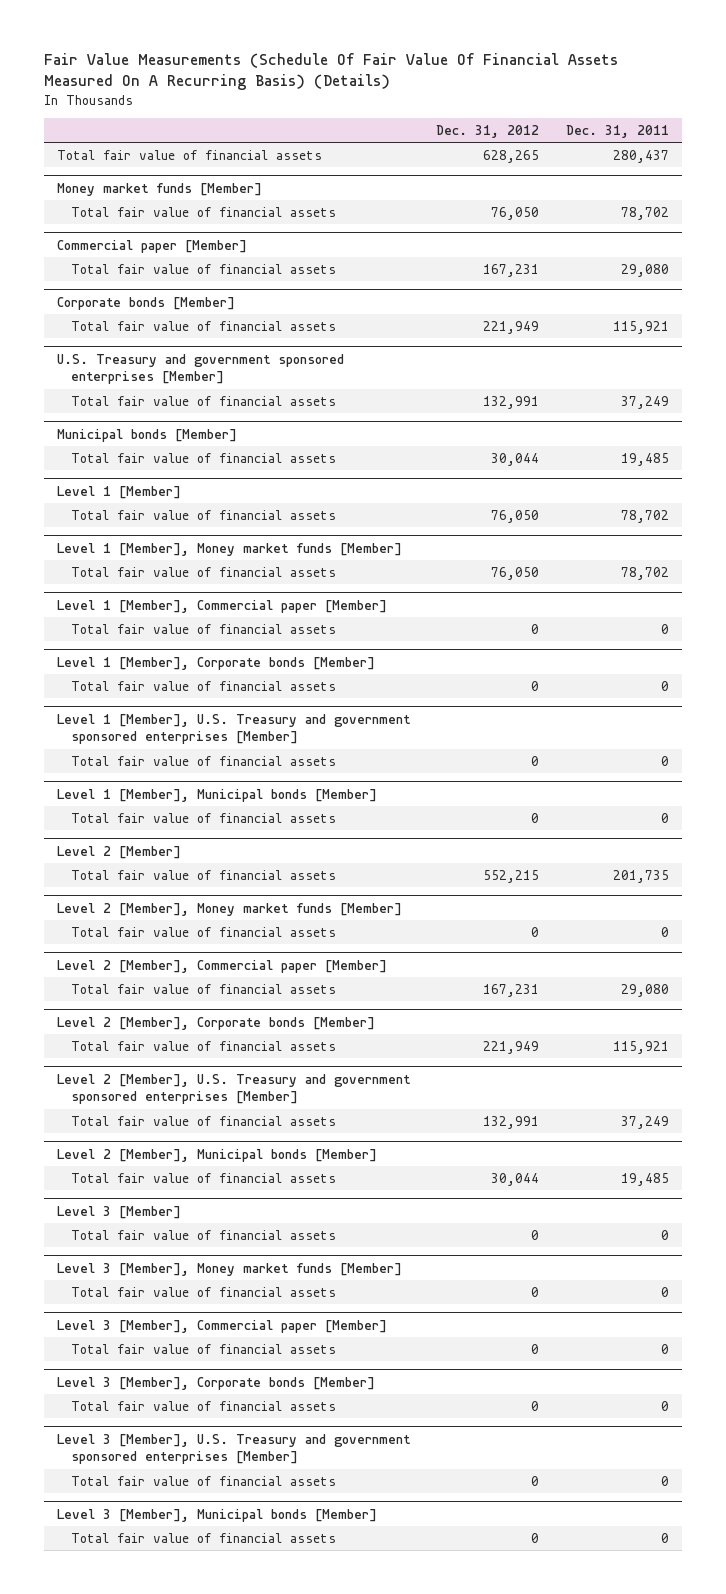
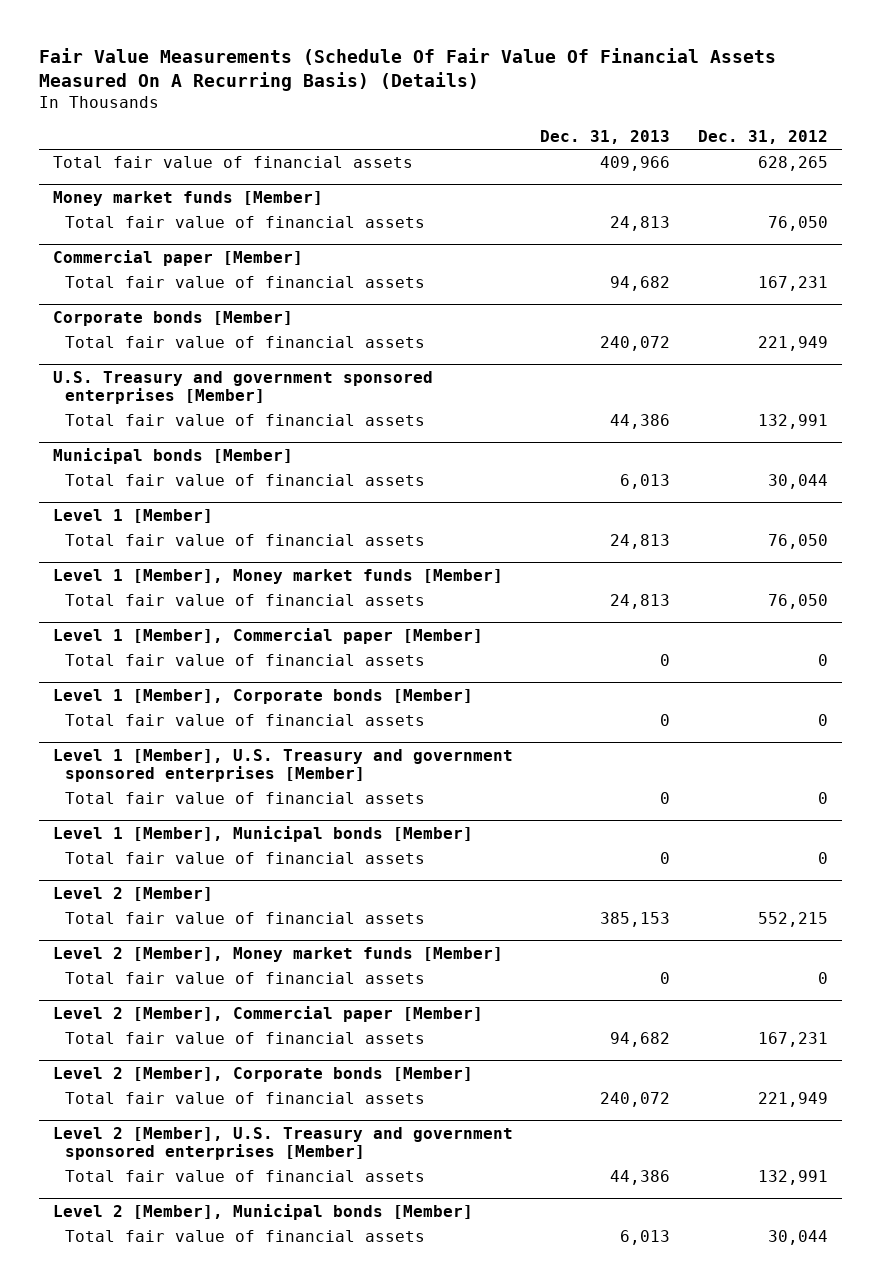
[565,125,669,139] Dec. 31, 2011 -> none
none -> [540,130,671,145] Dec. 31, 2013
[57,1205,182,1219] Level 3 [Member] -> none
[70,1229,336,1240] Total fair value of financial assets -> none
[57,1262,403,1276] Level 3 [Member], Money market funds [Member] -> none
[70,1286,336,1297] Total fair value of financial assets -> none
[57,1319,388,1333] Level 3 [Member], Commercial paper [Member] -> none
[70,1343,336,1354] Total fair value of financial assets -> none
[57,1376,376,1390] Level 3 [Member], Corporate bonds [Member] -> none
[70,1400,336,1411] Total fair value of financial assets -> none
[57,1433,412,1465] Level 3 [Member], U.S. Treasury and government sponsored enterprises [Member] -> none
[70,1475,336,1486] Total fair value of financial assets -> none
[57,1508,378,1522] Level 3 [Member], Municipal bonds [Member] -> none
[70,1532,336,1543] Total fair value of financial assets -> none

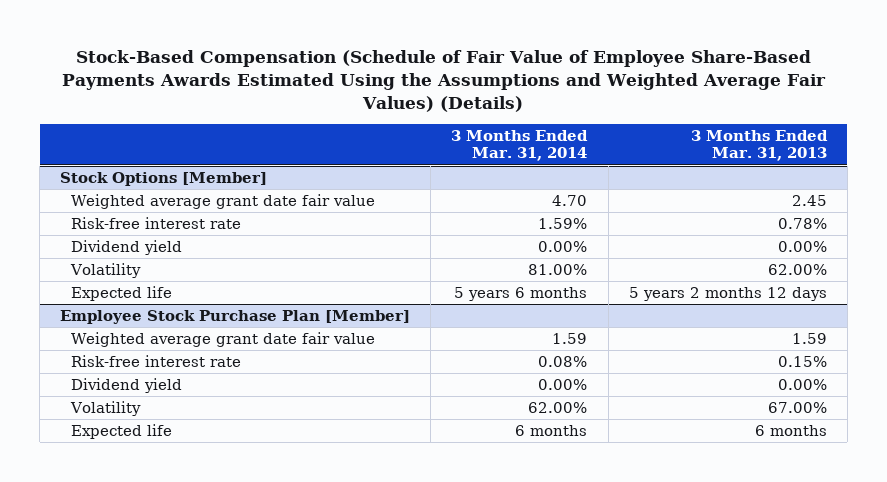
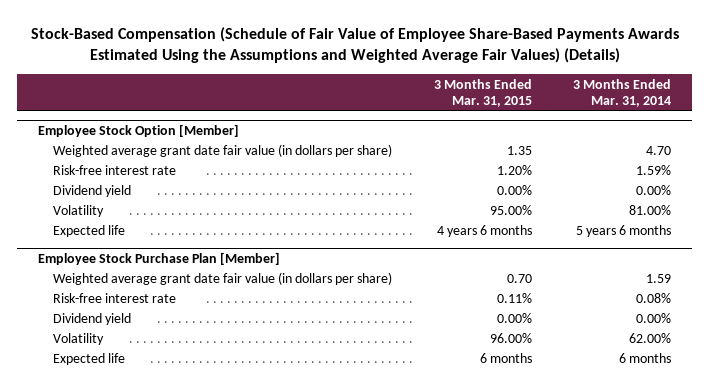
[690,129,828,162] 3 Months Ended Mar. 31, 2013 -> none
none -> [433,78,532,107] 3 Months Ended Mar. 31, 2015
[60,172,268,187] Stock Options [Member] -> [38,123,240,137] Employee Stock Option [Member]
[71,194,376,210] Weighted average grant date fair value -> [53,143,393,157] Weighted average grant date fair value (in dollars per share)
[71,332,376,348] Weighted average grant date fair value -> [53,271,393,285] Weighted average grant date fair value (in dollars per share)

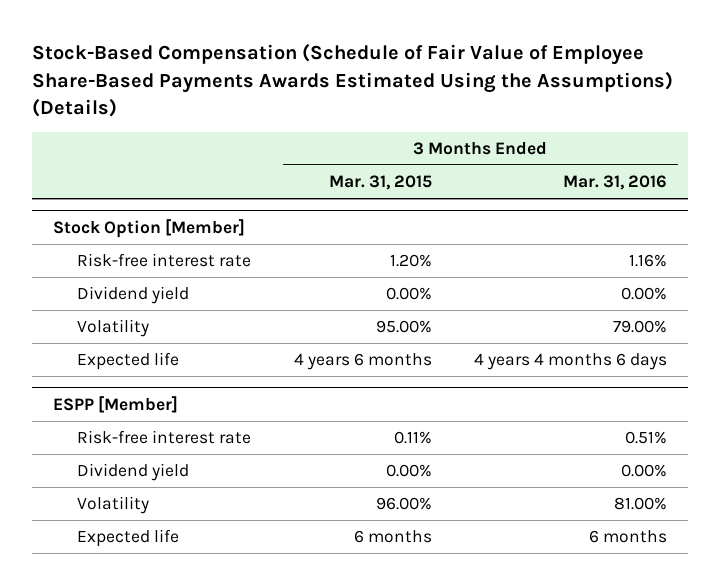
[30,26,679,64] Stock-Based Compensation (Schedule of Fair Value of Employee Share-Based Payments Awards Estimated Using the Assumptions and Weighted Average Fair Values) (Details) -> [32,43,674,117] Stock-Based Compensation (Schedule of Fair Value of Employee Share-Based Payments Awards Estimated Using the Assumptions) (Details)
[573,78,672,107] 3 Months Ended Mar. 31, 2014 -> none
none -> [563,175,668,191] Mar. 31, 2016
[53,143,393,157] Weighted average grant date fair value (in dollars per share) -> none
[38,123,240,137] Employee Stock Option [Member] -> [53,218,246,238] Stock Option [Member]
[53,271,393,285] Weighted average grant date fair value (in dollars per share) -> none
[38,251,281,265] Employee Stock Purchase Plan [Member] -> [53,395,179,413] ESPP [Member]

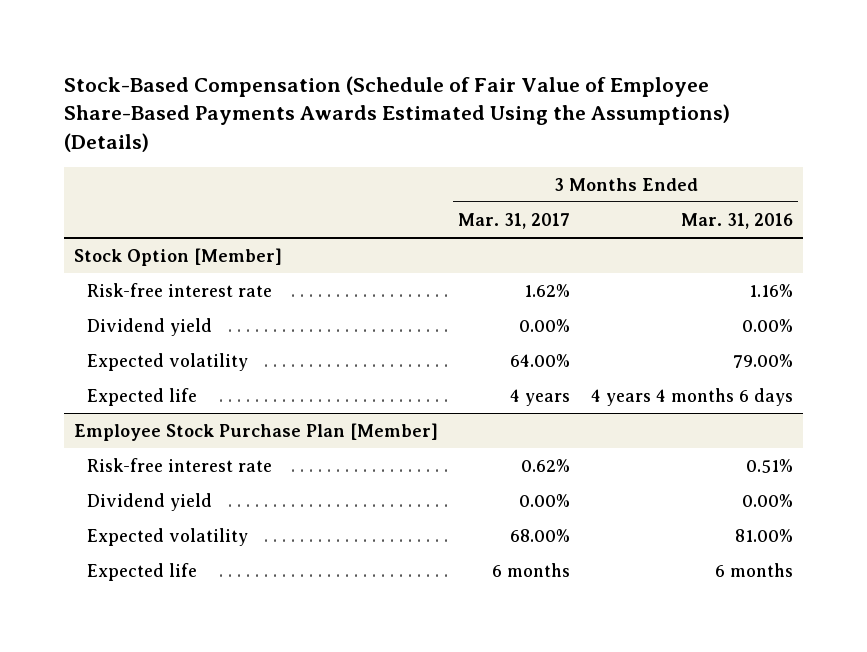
[328,175,432,191] Mar. 31, 2015 -> none
none -> [458,212,571,229] Mar. 31, 2017
[77,319,150,338] Volatility -> [87,352,249,371] Expected volatility
[53,395,179,413] ESPP [Member] -> [74,422,439,441] Employee Stock Purchase Plan [Member]
[77,496,150,515] Volatility -> [87,527,249,546] Expected volatility

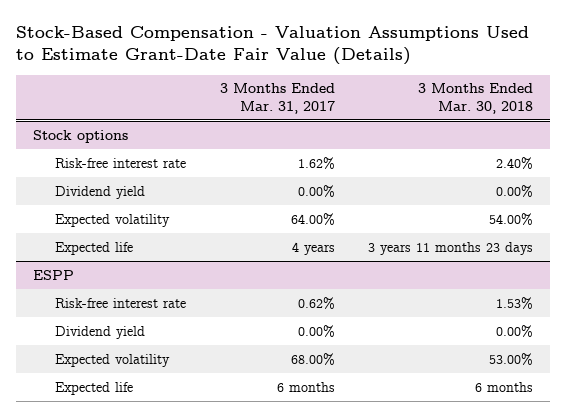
[63,76,730,152] Stock-Based Compensation (Schedule of Fair Value of Employee Share-Based Payments Awards Estimated Using the Assumptions) (Details) -> [16,26,530,66] Stock-Based Compensation - Valuation Assumptions Used to Estimate Grant-Date Fair Value (Details)
[680,212,793,229] Mar. 31, 2016 -> none
none -> [418,83,534,114] 3 Months Ended Mar. 30, 2018
[74,247,283,266] Stock Option [Member] -> [33,129,129,143] Stock options
[74,422,439,441] Employee Stock Purchase Plan [Member] -> [33,269,75,280] ESPP

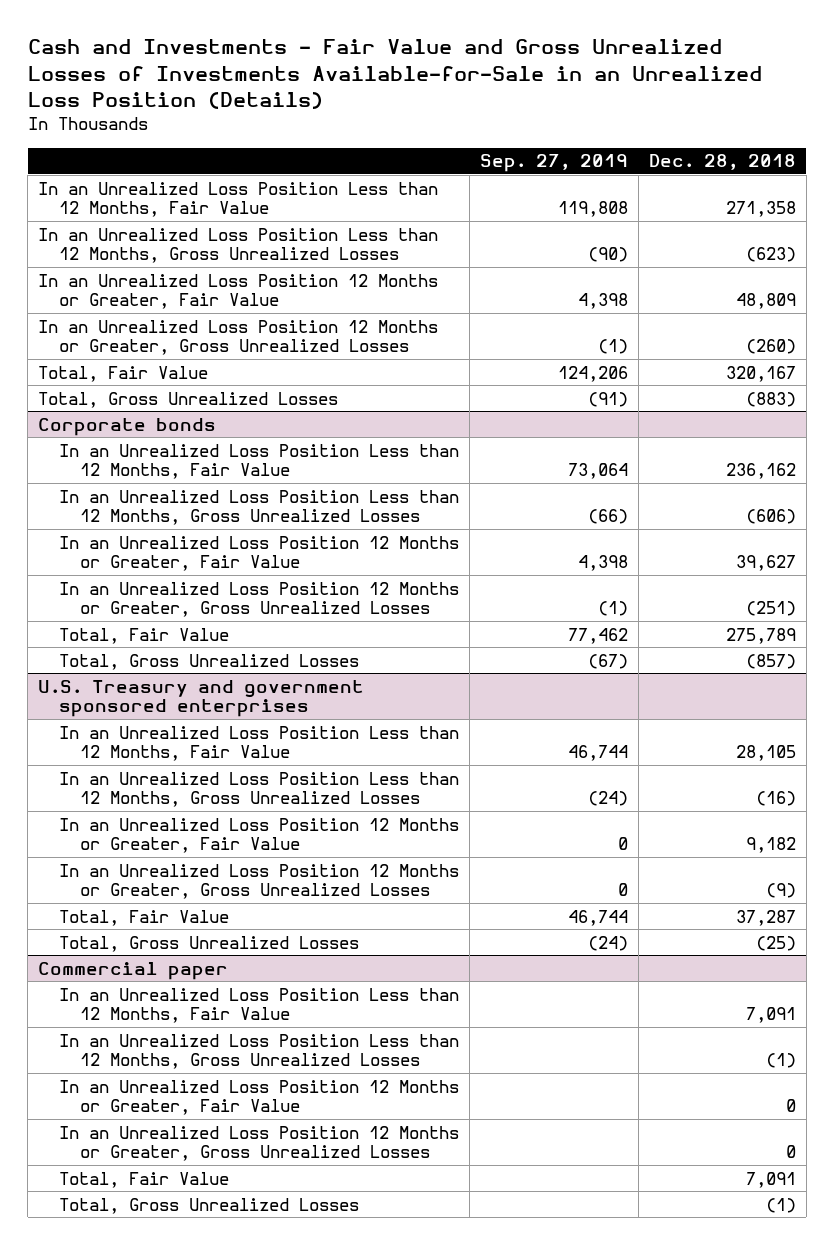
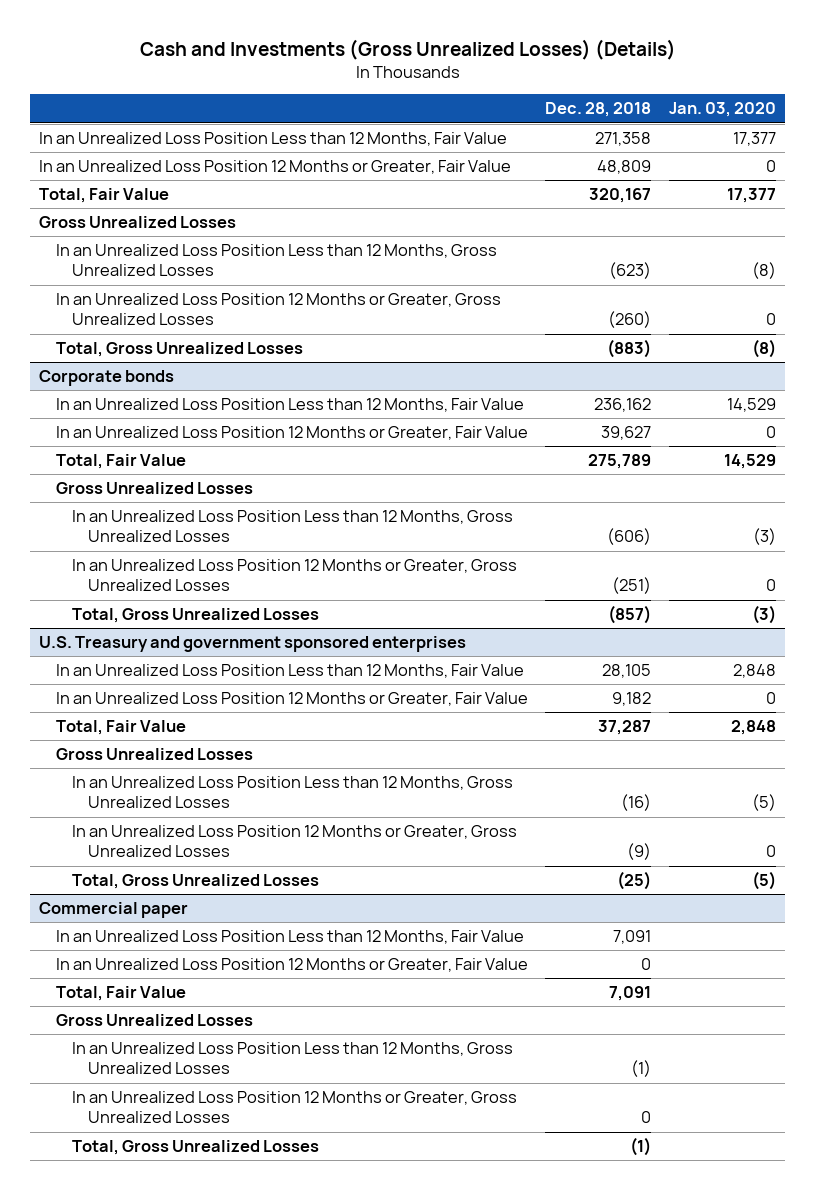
[27,39,762,110] Cash and Investments - Fair Value and Gross Unrealized Losses of Investments Available-for-Sale in an Unrealized Loss Position (Details) -> [139,38,676,60] Cash and Investments (Gross Unrealized Losses) (Details)
[479,154,628,173] Sep. 27, 2019 -> none
none -> [669,102,777,118] Jan. 03, 2020
none -> [39,216,237,229] Gross Unrealized Losses
[38,227,439,264] In an Unrealized Loss Position Less than 12 Months, Gross Unrealized Losses -> [55,244,497,277] In an Unrealized Loss Position Less than 12 Months, Gross Unrealized Losses
[38,319,439,356] In an Unrealized Loss Position 12 Months or Greater, Gross Unrealized Losses -> [55,293,501,326] In an Unrealized Loss Position 12 Months or Greater, Gross Unrealized Losses
none -> [55,482,253,495] Gross Unrealized Losses
[59,489,460,526] In an Unrealized Loss Position Less than 12 Months, Gross Unrealized Losses -> [72,510,514,543] In an Unrealized Loss Position Less than 12 Months, Gross Unrealized Losses
[59,581,460,618] In an Unrealized Loss Position 12 Months or Greater, Gross Unrealized Losses -> [72,559,518,592] In an Unrealized Loss Position 12 Months or Greater, Gross Unrealized Losses
none -> [55,748,253,761] Gross Unrealized Losses
[59,771,460,808] In an Unrealized Loss Position Less than 12 Months, Gross Unrealized Losses -> [72,776,514,809] In an Unrealized Loss Position Less than 12 Months, Gross Unrealized Losses
[59,863,460,900] In an Unrealized Loss Position 12 Months or Greater, Gross Unrealized Losses -> [72,825,518,858] In an Unrealized Loss Position 12 Months or Greater, Gross Unrealized Losses
none -> [55,1014,253,1027] Gross Unrealized Losses
[59,1033,460,1070] In an Unrealized Loss Position Less than 12 Months, Gross Unrealized Losses -> [72,1042,514,1075] In an Unrealized Loss Position Less than 12 Months, Gross Unrealized Losses
[59,1125,460,1162] In an Unrealized Loss Position 12 Months or Greater, Gross Unrealized Losses -> [72,1091,518,1124] In an Unrealized Loss Position 12 Months or Greater, Gross Unrealized Losses

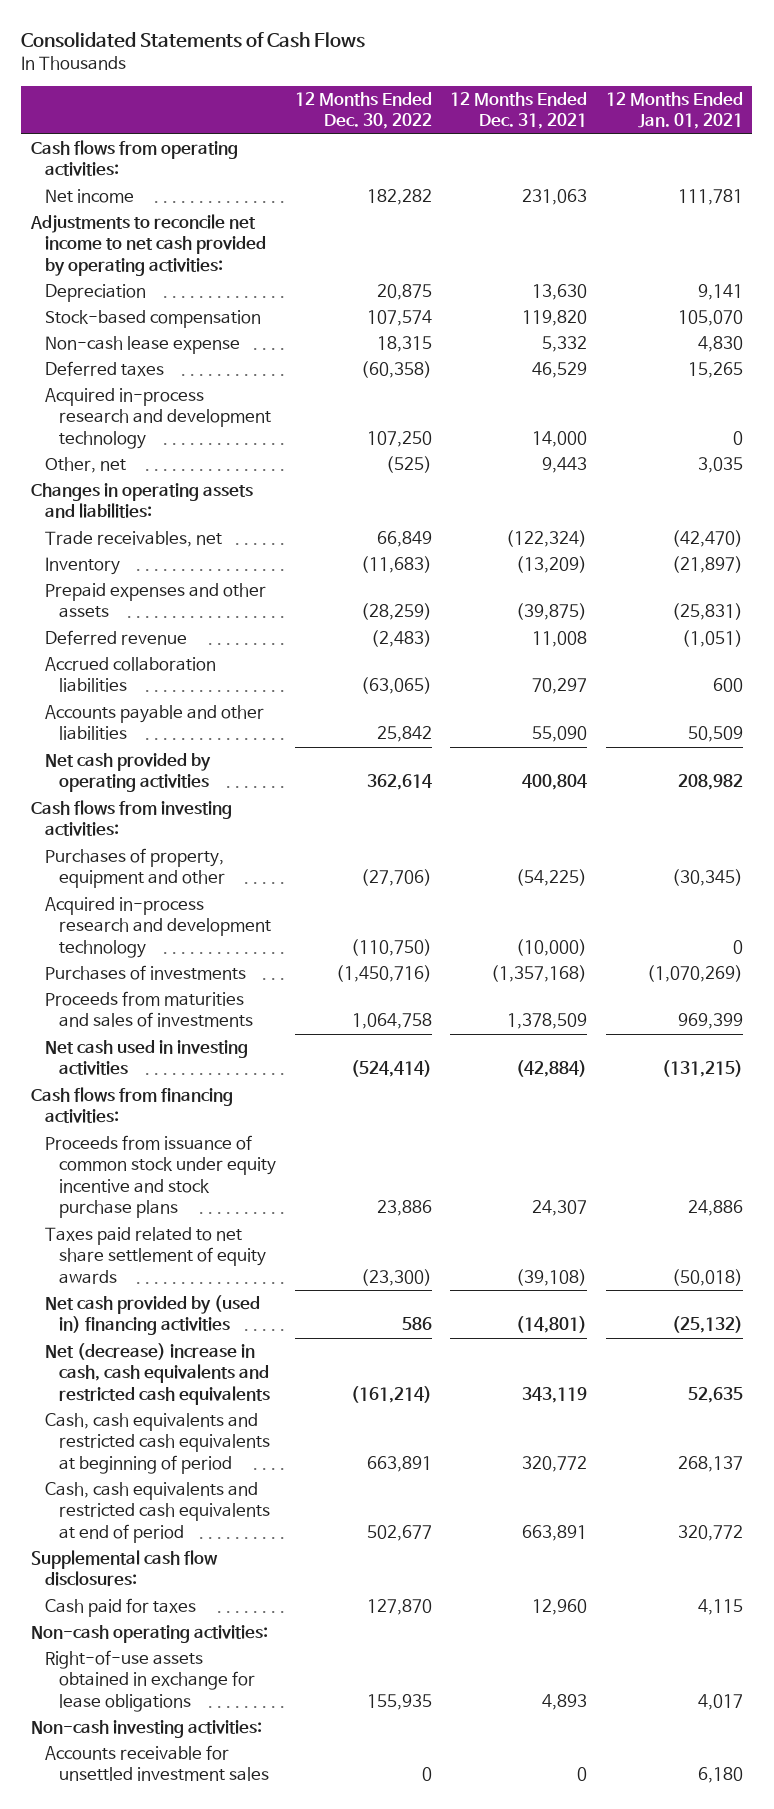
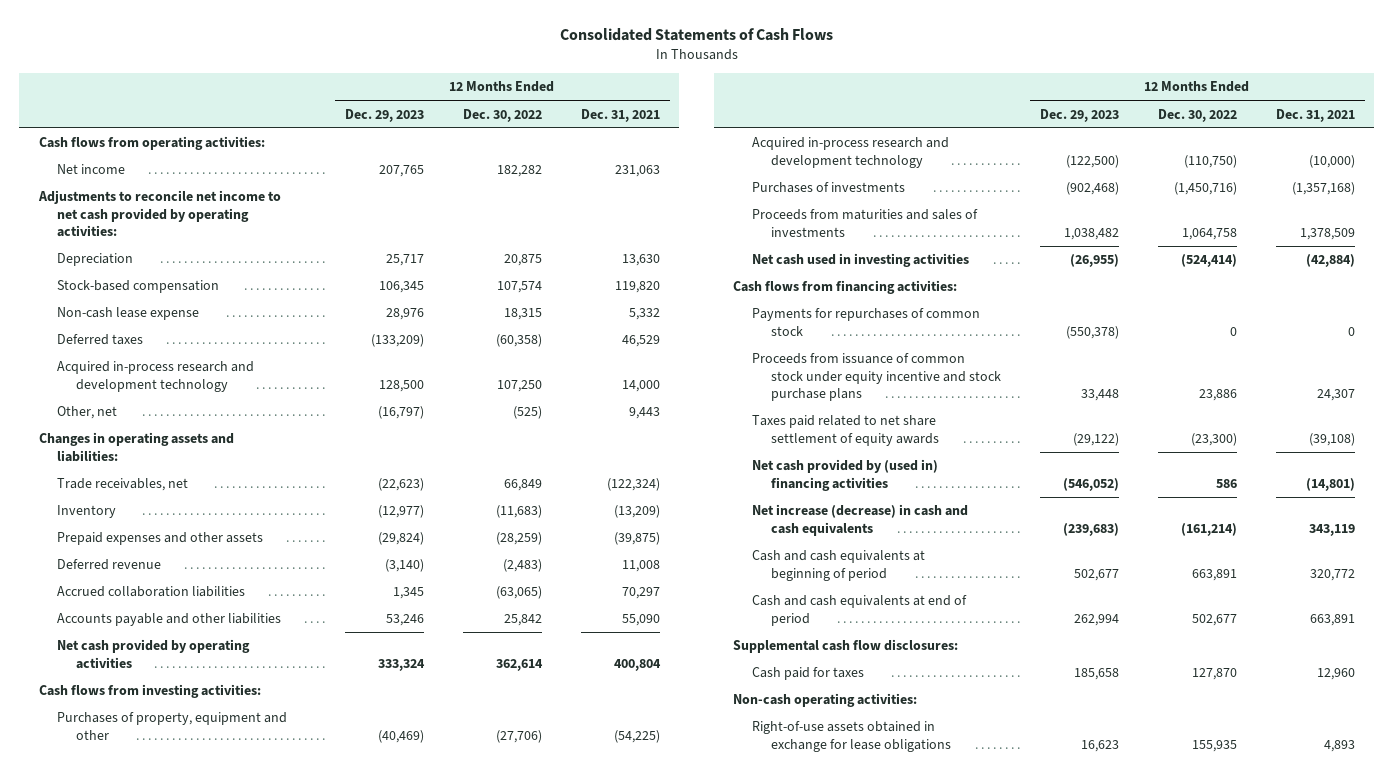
[606,91,744,130] 12 Months Ended Jan. 01, 2021 -> none
none -> [344,108,424,122] Dec. 29, 2023
none -> [752,308,981,336] Payments for repurchases of common stock
[44,1343,270,1405] Net (decrease) increase in cash, cash equivalents and restricted cash equivalents -> [752,504,969,536] Net increase (decrease) in cash and cash equivalents
[44,1413,270,1474] Cash, cash equivalents and restricted cash equivalents at beginning of period -> [752,550,926,581] Cash and cash equivalents at beginning of period
[44,1482,270,1543] Cash, cash equivalents and restricted cash equivalents at end of period -> [752,595,968,626] Cash and cash equivalents at end of period
[30,1720,262,1739] Non-cash investing activities: -> none
[44,1745,269,1782] Accounts receivable for unsettled investment sales -> none

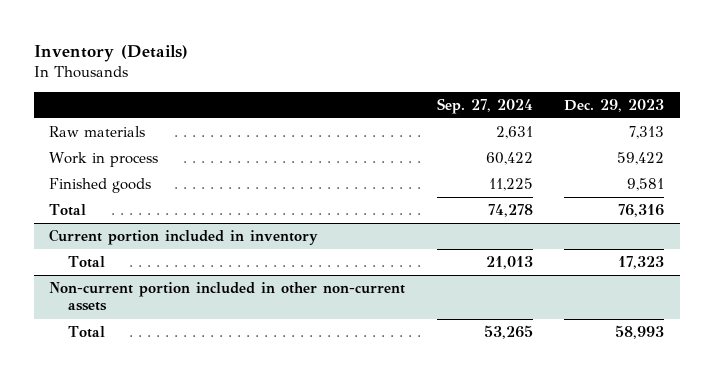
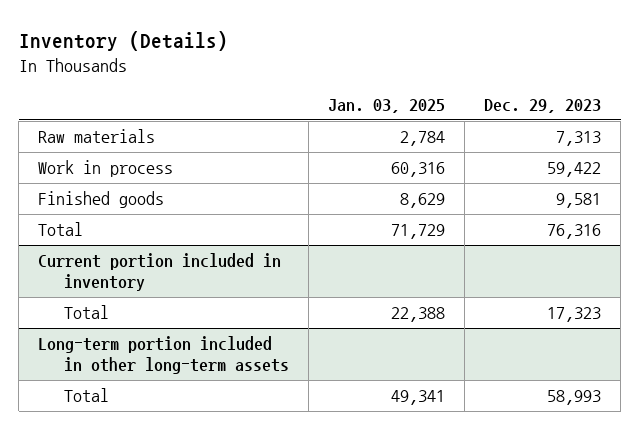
[436,97,533,114] Sep. 27, 2024 -> none
none -> [328,99,446,114] Jan. 03, 2025
[49,282,406,312] Non-current portion included in other non-current assets -> [38,336,290,375] Long-term portion included in other long-term assets

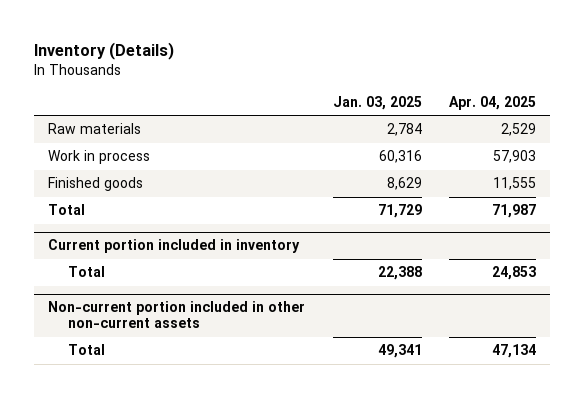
[484,99,602,114] Dec. 29, 2023 -> none
none -> [448,95,536,110] Apr. 04, 2025
[38,336,290,375] Long-term portion included in other long-term assets -> [48,301,306,329] Non-current portion included in other non-current assets

